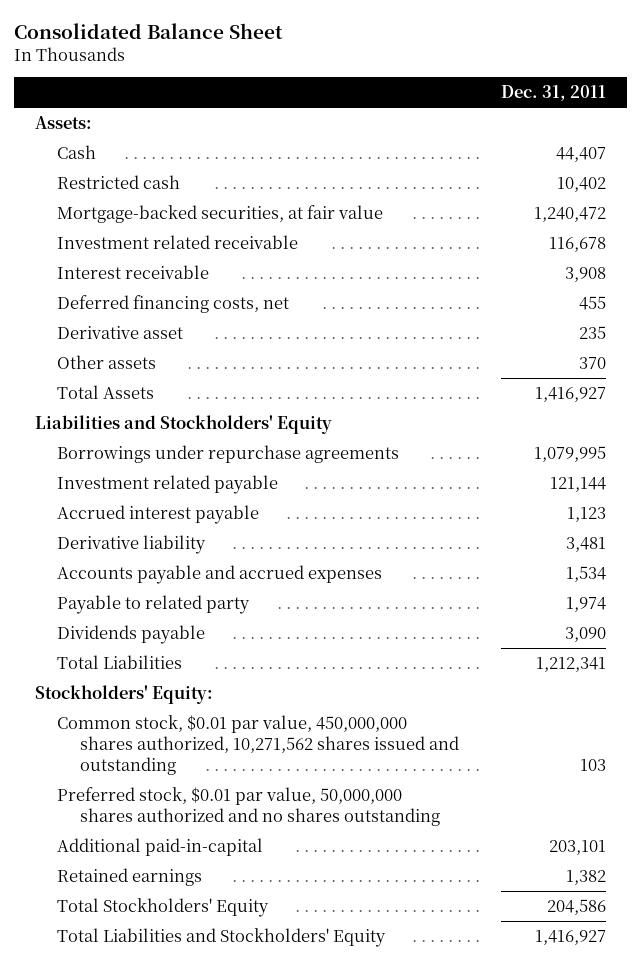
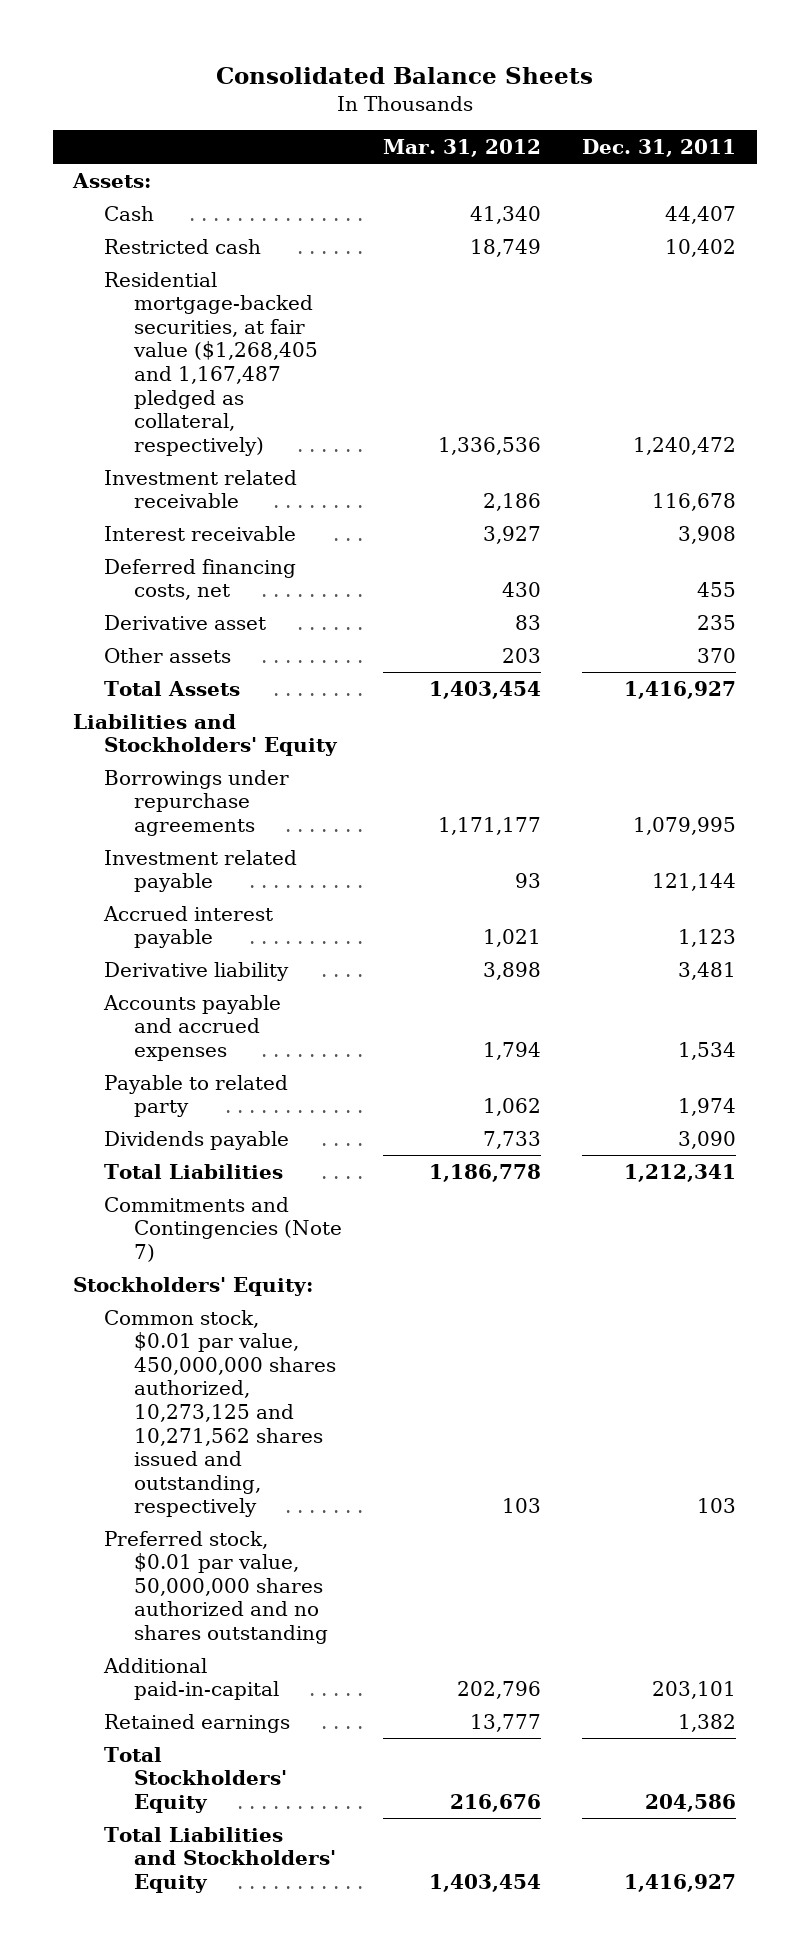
[13,23,283,40] Consolidated Balance Sheet -> [215,66,593,84] Consolidated Balance Sheets
none -> [383,139,542,158] Mar. 31, 2012
[57,204,384,223] Mortgage-backed securities, at fair value -> [103,271,319,456] Residential mortgage-backed securities, at fair value ($1,268,405 and 1,167,487 pledged as collateral, respectively)
none -> [103,1196,343,1262] Commitments and Contingencies (Note 7)
[57,714,459,776] Common stock, $0.01 par value, 450,000,000 shares authorized, 10,271,562 shares issued and outstanding -> [103,1309,337,1518] Common stock, $0.01 par value, 450,000,000 shares authorized, 10,273,125 and 10,271,562 shares issued and outstanding, respectively

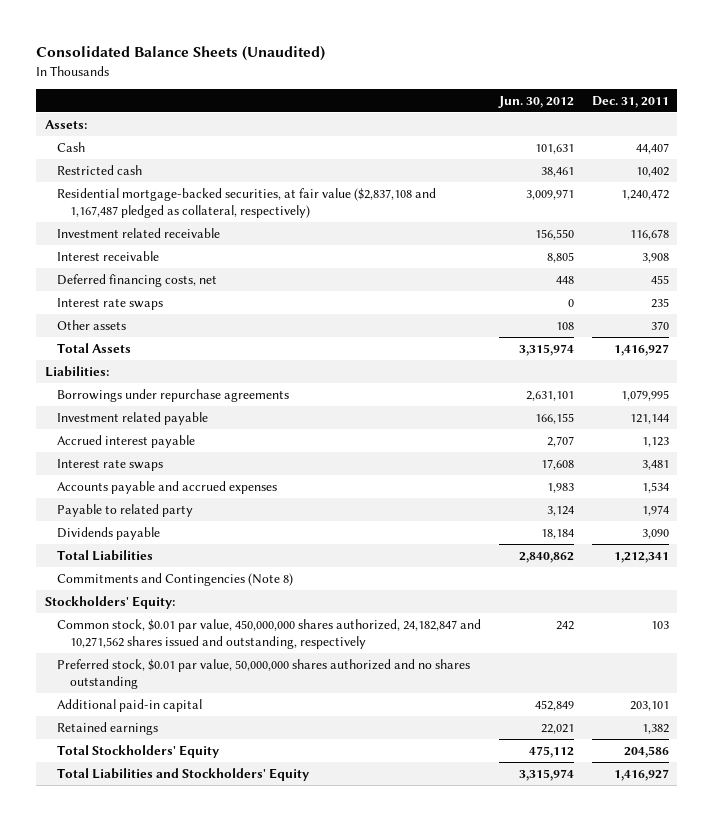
[215,66,593,84] Consolidated Balance Sheets -> [36,46,326,62] Consolidated Balance Sheets (Unaudited)
[383,139,542,158] Mar. 31, 2012 -> none
none -> [497,95,574,108] Jun. 30, 2012
[103,271,319,456] Residential mortgage-backed securities, at fair value ($1,268,405 and 1,167,487 pledged as collateral, respectively) -> [57,187,437,218] Residential mortgage-backed securities, at fair value ($2,837,108 and 1,167,487 pledged as collateral, respectively)
[103,614,266,630] Derivative asset -> [57,297,164,310] Interest rate swaps
[73,713,338,757] Liabilities and Stockholders' Equity -> none
none -> [45,365,110,377] Liabilities:
[103,961,289,981] Derivative liability -> [57,458,164,471] Interest rate swaps
[103,1196,343,1262] Commitments and Contingencies (Note 7) -> [57,572,294,586] Commitments and Contingencies (Note 8)
[103,1309,337,1518] Common stock, $0.01 par value, 450,000,000 shares authorized, 10,273,125 and 10,271,562 shares issued and outstanding, respectively -> [57,618,482,649] Common stock, $0.01 par value, 450,000,000 shares authorized, 24,182,847 and 10,271,562 shares issued and outstanding, respectively
[102,1657,280,1701] Additional paid-in-capital -> [57,698,203,712] Additional paid-in capital

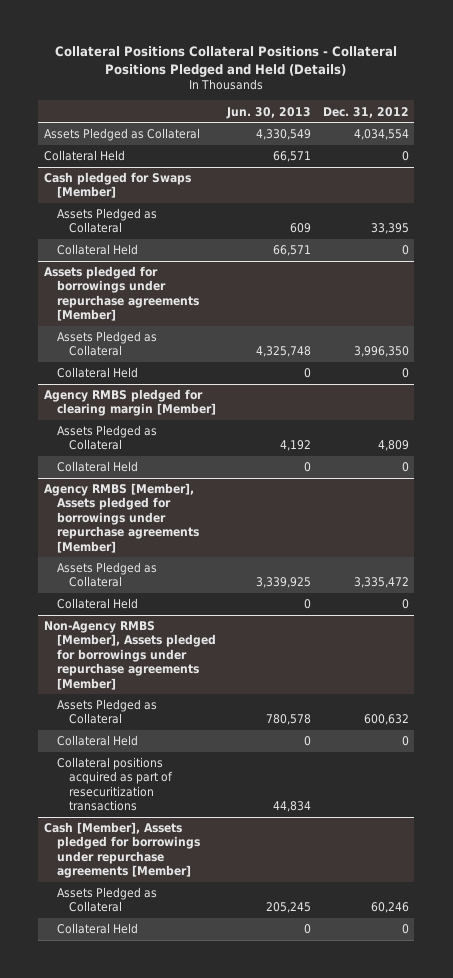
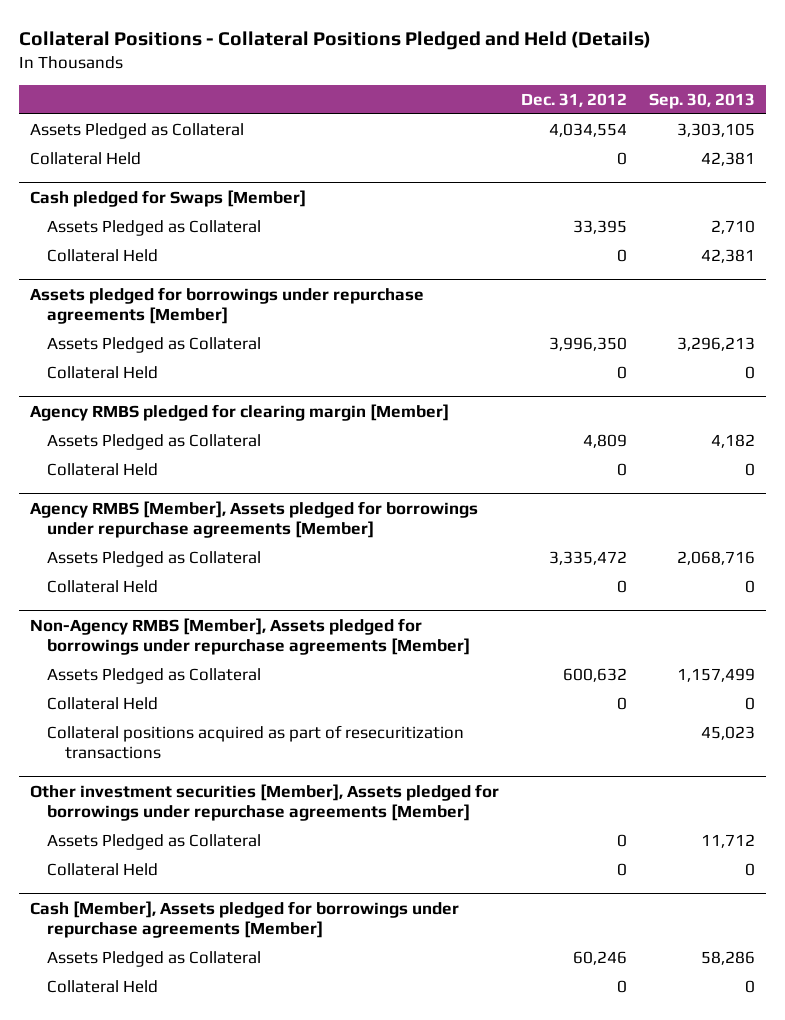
[55,45,398,77] Collateral Positions Collateral Positions - Collateral Positions Pledged and Held (Details) -> [18,31,651,51] Collateral Positions - Collateral Positions Pledged and Held (Details)
[226,106,312,119] Jun. 30, 2013 -> none
none -> [649,92,756,109] Sep. 30, 2013
none -> [29,783,499,821] Other investment securities [Member], Assets pledged for borrowings under repurchase agreements [Member]
none -> [47,833,262,850] Assets Pledged as Collateral
none -> [47,862,159,876] Collateral Held

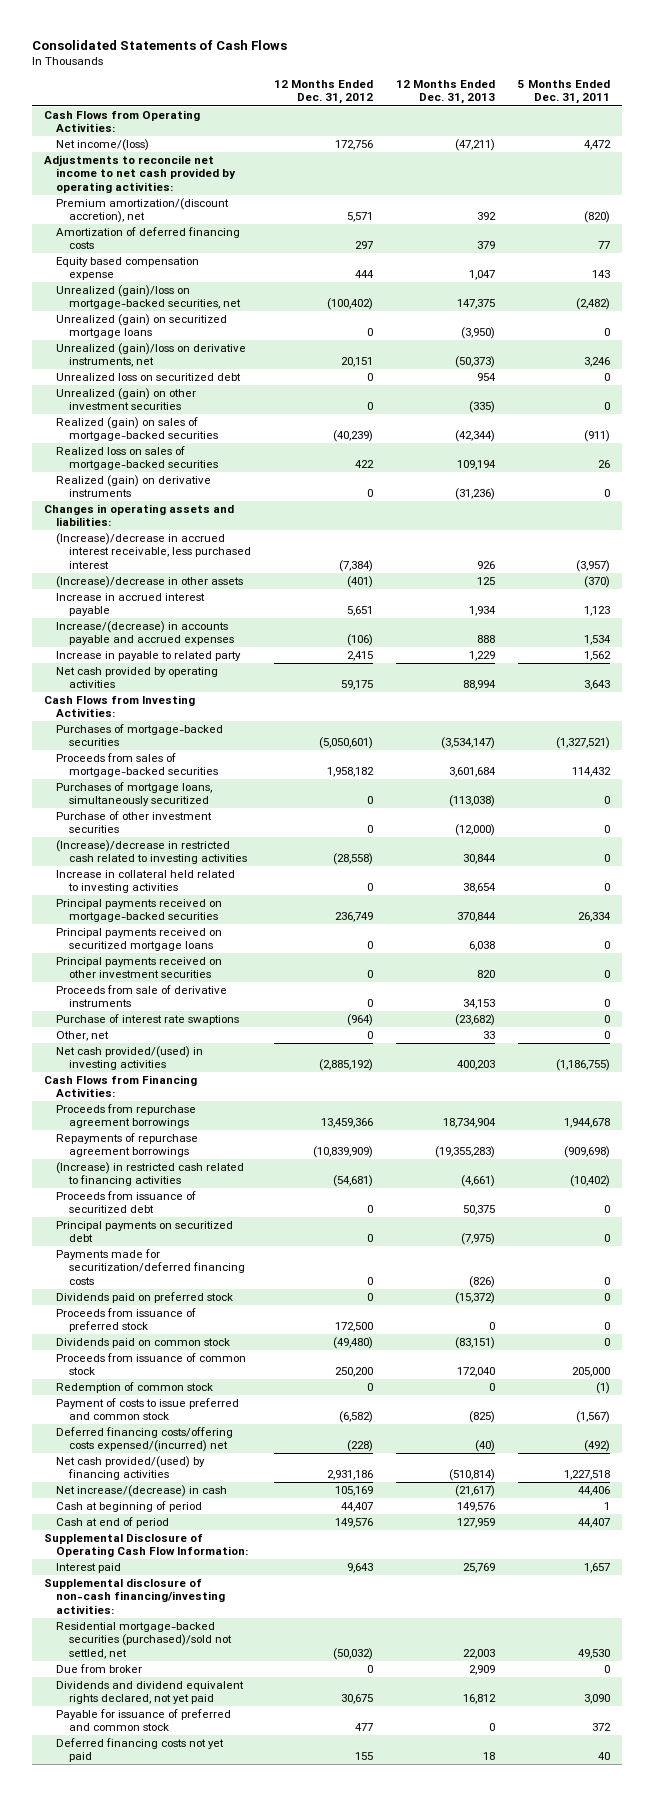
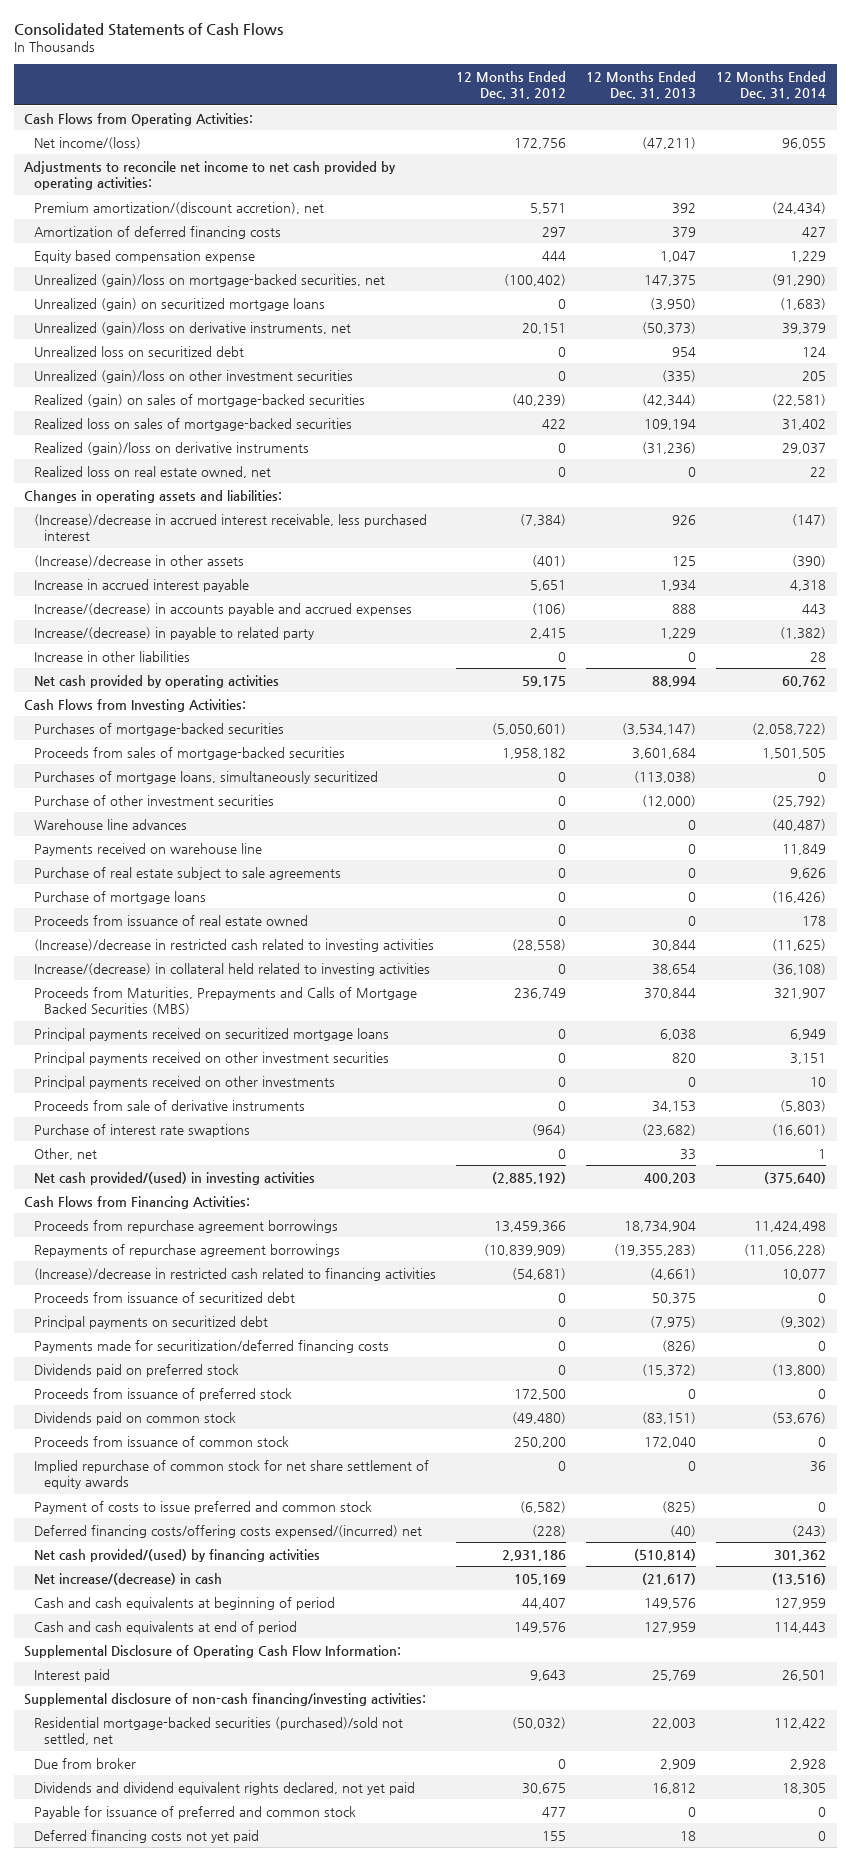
[518,80,611,105] 5 Months Ended Dec. 31, 2011 -> none
none -> [716,70,827,99] 12 Months Ended Dec. 31, 2014
[56,388,197,411] Unrealized (gain) on other investment securities -> [33,369,353,383] Unrealized (gain)/loss on other investment securities
[56,475,212,498] Realized (gain) on derivative instruments -> [33,441,309,455] Realized (gain)/loss on derivative instruments
none -> [33,465,271,478] Realized loss on real estate owned, net
[56,651,242,662] Increase in payable to related party -> [33,626,314,640] Increase/(decrease) in payable to related party
none -> [33,650,190,662] Increase in other liabilities
none -> [33,818,187,830] Warehouse line advances
none -> [33,842,262,856] Payments received on warehouse line
none -> [33,866,341,880] Purchase of real estate subject to sale agreements
none -> [33,890,206,904] Purchase of mortgage loans
none -> [33,914,308,926] Proceeds from issuance of real estate owned
[56,870,236,894] Increase in collateral held related to investing activities -> [33,962,430,976] Increase/(decrease) in collateral held related to investing activities
[56,899,223,923] Principal payments received on mortgage-backed securities -> [33,986,417,1015] Proceeds from Maturities, Prepayments and Calls of Mortgage Backed Securities (MBS)
none -> [33,1075,335,1089] Principal payments received on other investments
[56,1162,245,1187] (Increase) in restricted cash related to financing activities -> [33,1267,436,1281] (Increase)/decrease in restricted cash related to financing activities
[56,1382,214,1394] Redemption of common stock -> [33,1459,429,1489] Implied repurchase of common stock for net share settlement of equity awards
[56,1501,203,1513] Cash at beginning of period -> [33,1596,335,1610] Cash and cash equivalents at beginning of period
[56,1517,170,1529] Cash at end of period -> [33,1620,297,1634] Cash and cash equivalents at end of period

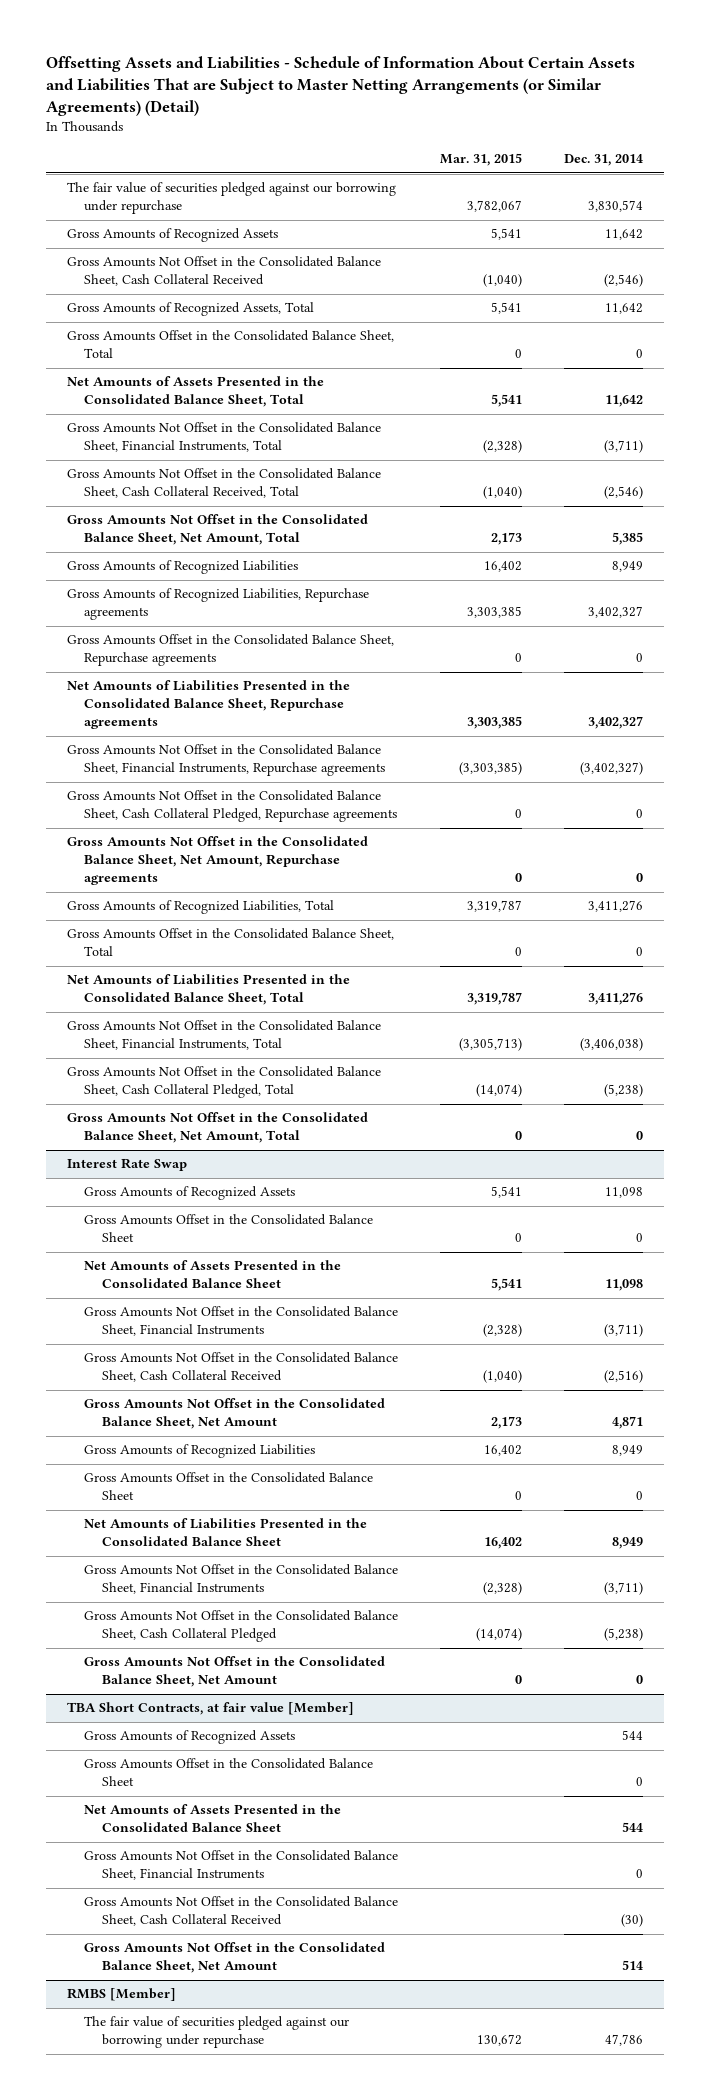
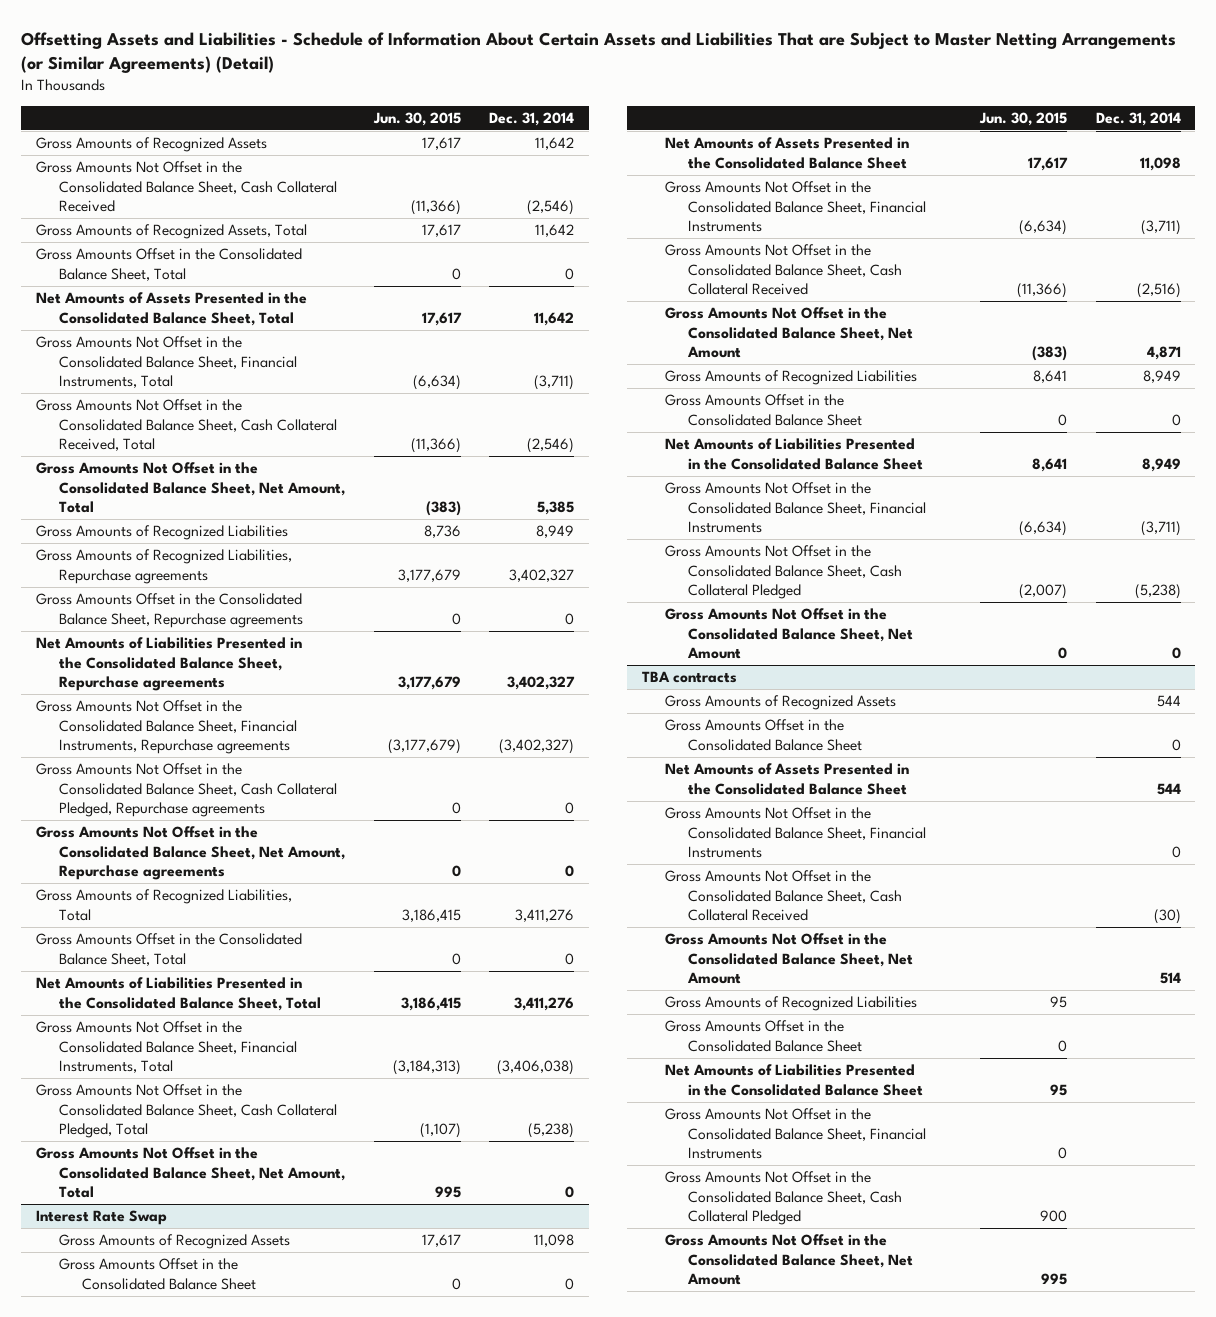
[440,153,523,167] Mar. 31, 2015 -> none
none -> [372,111,461,126] Jun. 30, 2015
[66,182,396,215] The fair value of securities pledged against our borrowing under repurchase -> none
[66,1702,354,1716] TBA Short Contracts, at fair value [Member] -> [641,671,737,684] TBA contracts
[66,1988,176,2002] RMBS [Member] -> none
[84,2016,350,2049] The fair value of securities pledged against our borrowing under repurchase -> none
none -> [665,996,918,1012] Gross Amounts of Recognized Liabilities
none -> [665,1020,863,1052] Gross Amounts Offset in the Consolidated Balance Sheet
none -> [665,1064,924,1096] Net Amounts of Liabilities Presented in the Consolidated Balance Sheet
none -> [665,1108,927,1160] Gross Amounts Not Offset in the Consolidated Balance Sheet, Financial Instruments
none -> [665,1171,903,1226] Gross Amounts Not Offset in the Consolidated Balance Sheet, Cash Collateral Pledged
none -> [665,1234,914,1286] Gross Amounts Not Offset in the Consolidated Balance Sheet, Net Amount

